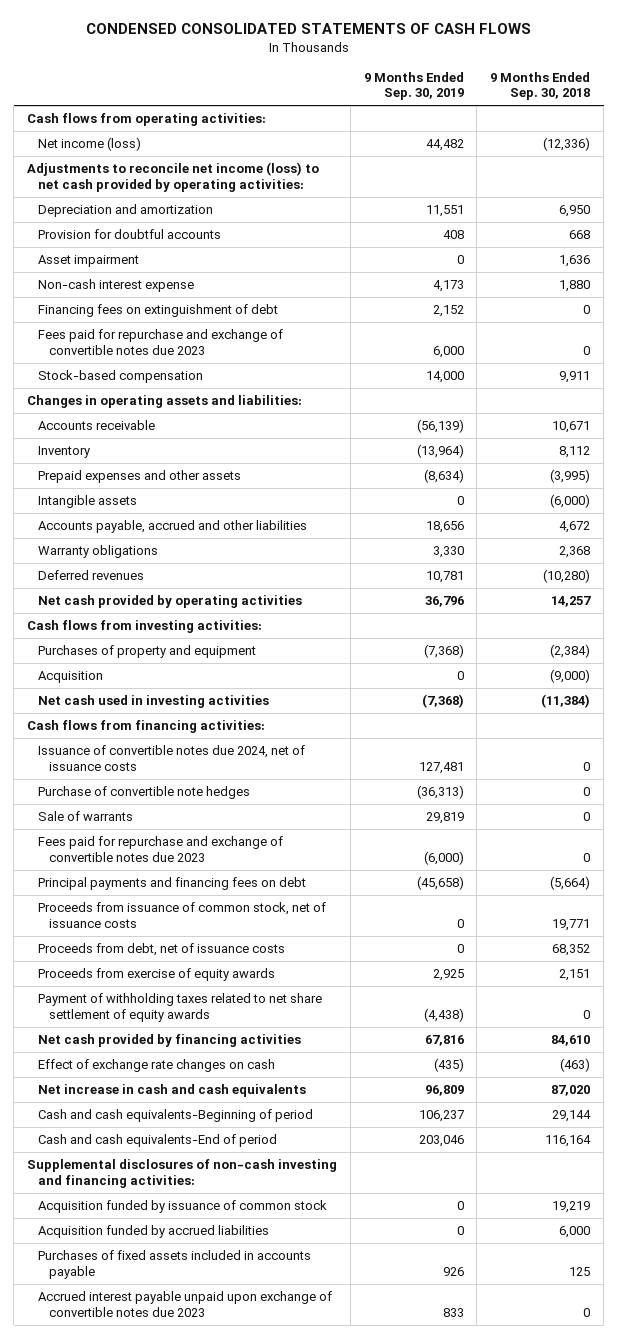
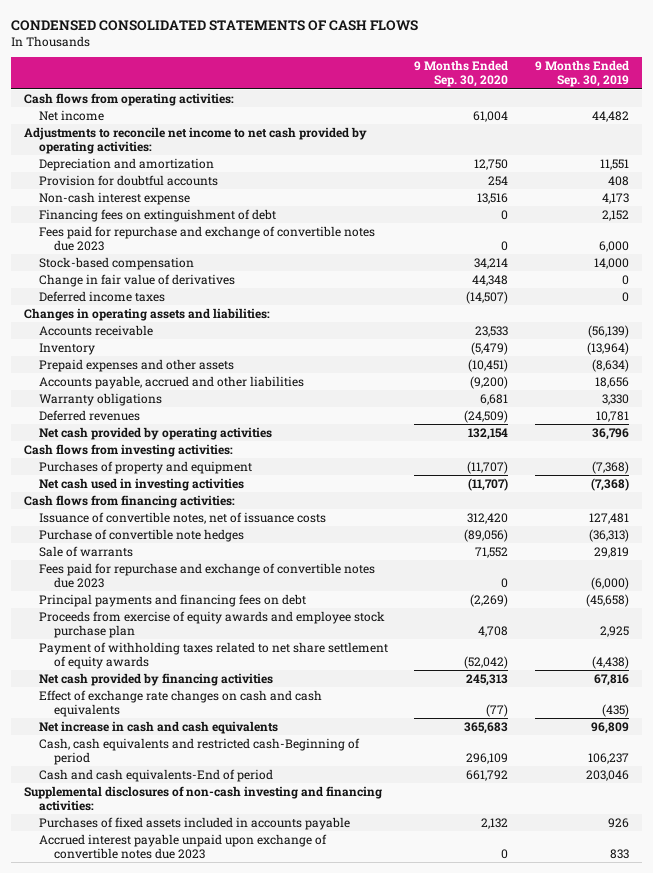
[490,72,591,101] 9 Months Ended Sep. 30, 2018 -> none
none -> [414,60,509,88] 9 Months Ended Sep. 30, 2020
[37,137,141,152] Net income (loss) -> [39,109,105,121] Net income
[27,162,320,192] Adjustments to reconcile net income (loss) to net cash provided by operating activities: -> [24,126,368,154] Adjustments to reconcile net income to net cash provided by operating activities:
[37,255,139,268] Asset impairment -> none
none -> [39,273,236,287] Change in fair value of derivatives
none -> [39,290,166,302] Deferred income taxes
[37,495,137,509] Intangible assets -> none
[37,671,103,684] Acquisition -> none
[37,745,305,771] Issuance of convertible notes due 2024, net of issuance costs -> [39,511,327,524] Issuance of convertible notes, net of issuance costs
[37,902,326,928] Proceeds from issuance of common stock, net of issuance costs -> none
[37,943,285,957] Proceeds from debt, net of issuance costs -> none
[37,968,275,982] Proceeds from exercise of equity awards -> [39,610,386,638] Proceeds from exercise of equity awards and employee stock purchase plan
[37,1059,275,1073] Effect of exchange rate changes on cash -> [39,689,323,717] Effect of exchange rate changes on cash and cash equivalents
[37,1109,313,1123] Cash and cash equivalents-Beginning of period -> [39,737,361,765] Cash, cash equivalents and restricted cash-Beginning of period
[37,1200,327,1214] Acquisition funded by issuance of common stock -> none
[37,1225,269,1239] Acquisition funded by accrued liabilities -> none

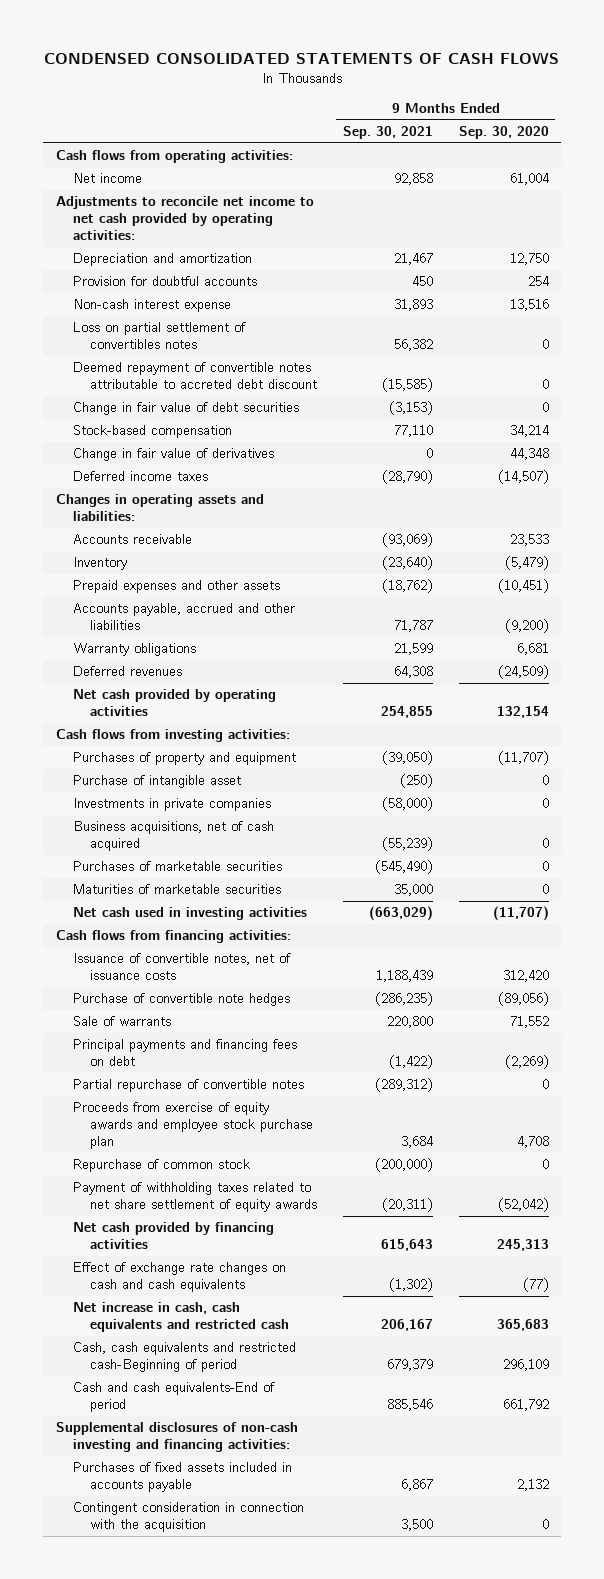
[534,60,629,88] 9 Months Ended Sep. 30, 2019 -> none
none -> [342,126,433,140] Sep. 30, 2021
[39,208,277,222] Financing fees on extinguishment of debt -> none
[39,225,376,251] Fees paid for repurchase and exchange of convertible notes due 2023 -> [72,322,246,350] Loss on partial settlement of convertibles notes
none -> [72,362,318,390] Deemed repayment of convertible notes attributable to accreted debt discount
none -> [72,402,299,416] Change in fair value of debt securities
none -> [72,775,241,789] Purchase of intangible asset
none -> [72,798,271,812] Investments in private companies
none -> [72,821,274,852] Business acquisitions, net of cash acquired
none -> [72,861,282,872] Purchases of marketable securities
none -> [72,884,281,895] Maturities of marketable securities
[39,562,376,588] Fees paid for repurchase and exchange of convertible notes due 2023 -> none
none -> [72,1079,304,1093] Partial repurchase of convertible notes
none -> [72,1159,250,1173] Repurchase of common stock
[39,720,279,734] Net increase in cash and cash equivalents -> [72,1302,290,1333] Net increase in cash, cash equivalents and restricted cash
[39,833,328,859] Accrued interest payable unpaid upon exchange of convertible notes due 2023 -> none
none -> [72,1502,304,1533] Contingent consideration in connection with the acquisition

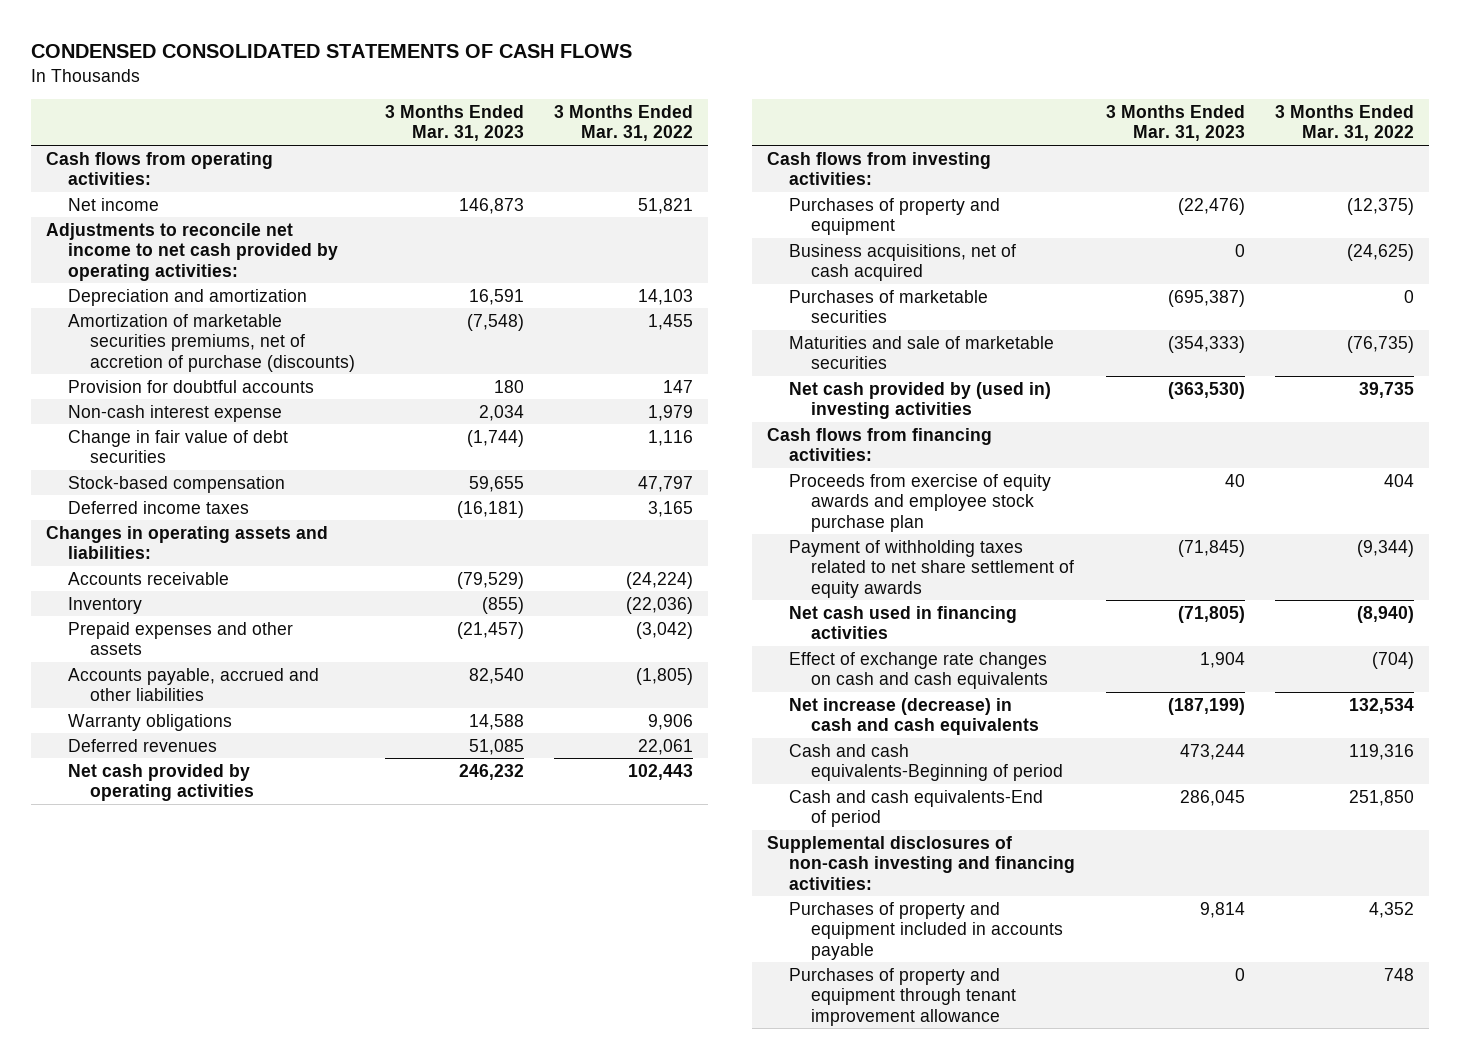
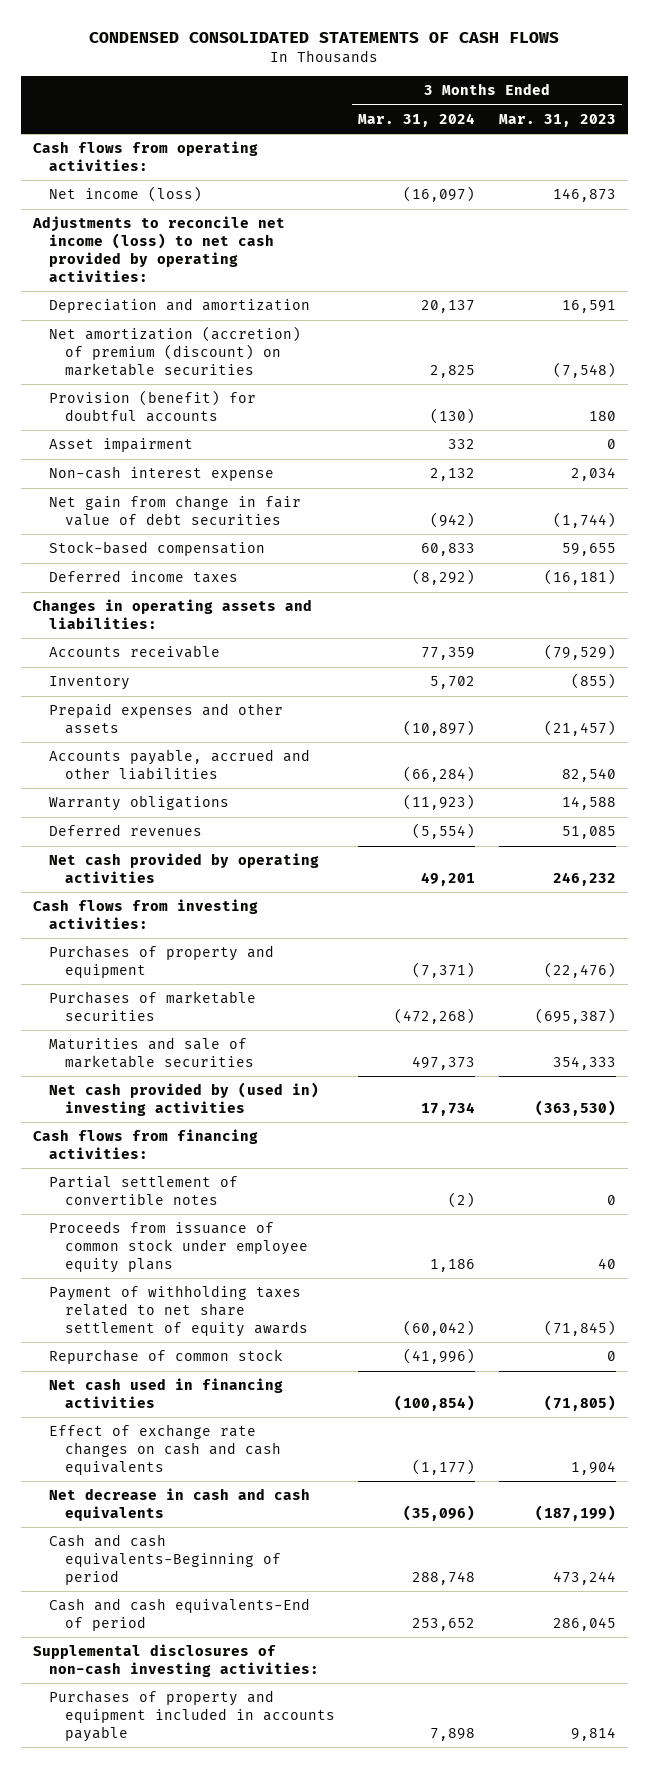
[554,105,694,142] 3 Months Ended Mar. 31, 2022 -> none
none -> [358,112,476,127] Mar. 31, 2024
[68,197,160,211] Net income -> [48,186,202,203] Net income (loss)
[46,222,339,281] Adjustments to reconcile net income to net cash provided by operating activities: -> [31,216,285,282] Adjustments to reconcile net income (loss) to net cash provided by operating activities:
[68,313,356,372] Amortization of marketable securities premiums, net of accretion of purchase (discounts) -> [48,326,301,376] Net amortization (accretion) of premium (discount) on marketable securities
[68,379,315,393] Provision for doubtful accounts -> [48,390,256,423] Provision (benefit) for doubtful accounts
none -> [48,438,193,453] Asset impairment
[68,429,289,464] Change in fair value of debt securities -> [48,495,301,527] Net gain from change in fair value of debt securities
[788,243,1016,282] Business acquisitions, net of cash acquired -> none
[1167,335,1245,353] (354,333) -> [552,1056,616,1071] 354,333
none -> [48,1176,238,1206] Partial settlement of convertible notes
[788,473,1051,532] Proceeds from exercise of equity awards and employee stock purchase plan -> [48,1221,308,1273] Proceeds from issuance of common stock under employee equity plans
none -> [48,1349,283,1365] Repurchase of common stock
[788,697,1039,736] Net increase (decrease) in cash and cash equivalents -> [48,1488,310,1522] Net decrease in cash and cash equivalents
[766,835,1075,890] Supplemental disclosures of non-cash investing and financing activities: -> [32,1644,319,1678] Supplemental disclosures of non-cash investing activities:
[788,967,1016,1026] Purchases of property and equipment through tenant improvement allowance -> none

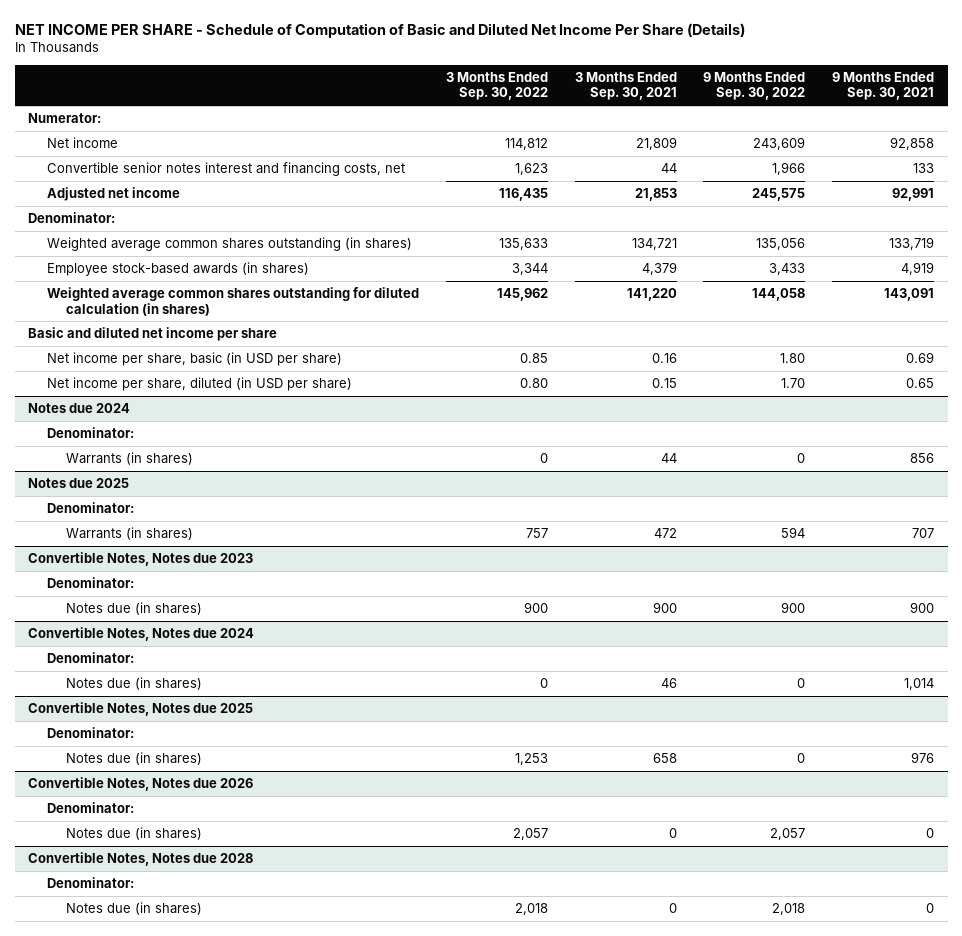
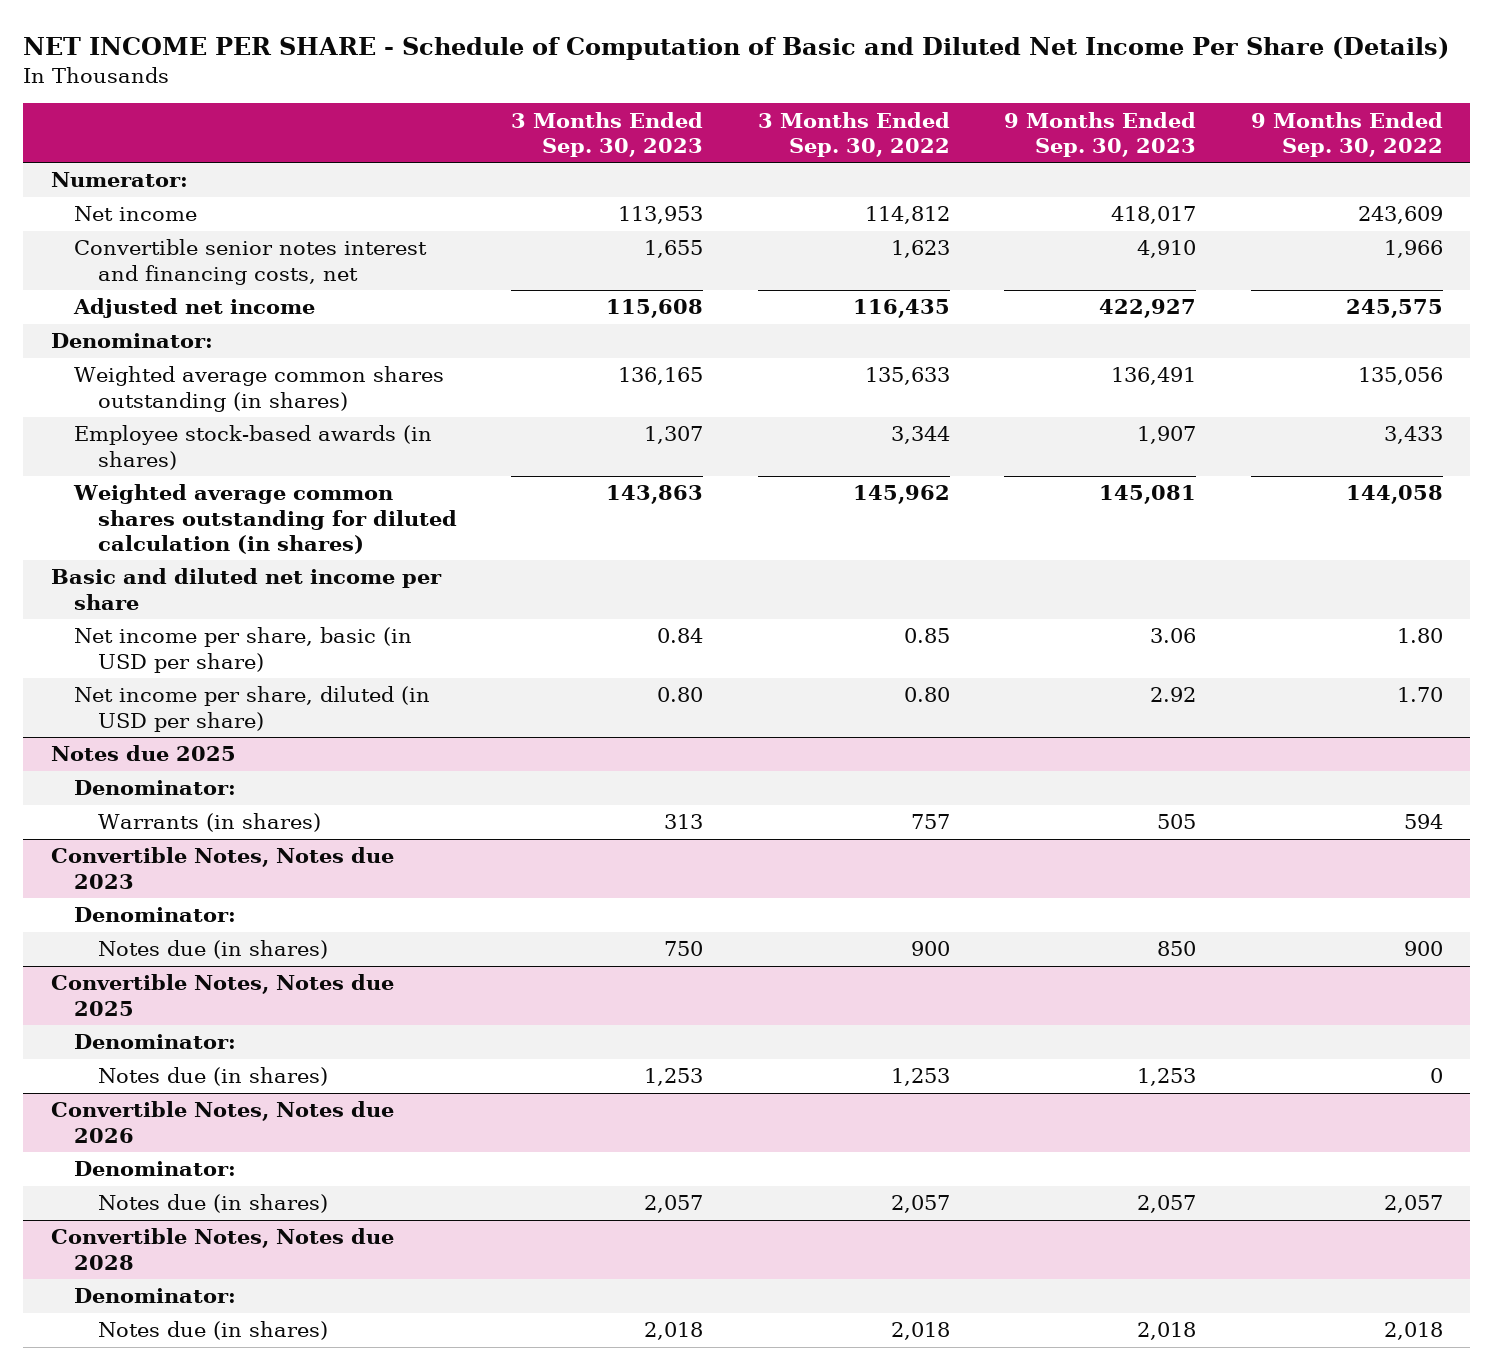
[574,71,677,101] 3 Months Ended Sep. 30, 2021 -> none
[832,71,935,101] 9 Months Ended Sep. 30, 2021 -> none
none -> [511,111,704,158] 3 Months Ended Sep. 30, 2023
none -> [1004,111,1197,158] 9 Months Ended Sep. 30, 2023
[28,403,131,414] Notes due 2024 -> none
[46,427,134,439] Denominator: -> none
[65,452,193,466] Warrants (in shares) -> none
[28,627,255,642] Convertible Notes, Notes due 2024 -> none
[46,652,134,664] Denominator: -> none
[65,677,202,691] Notes due (in shares) -> none

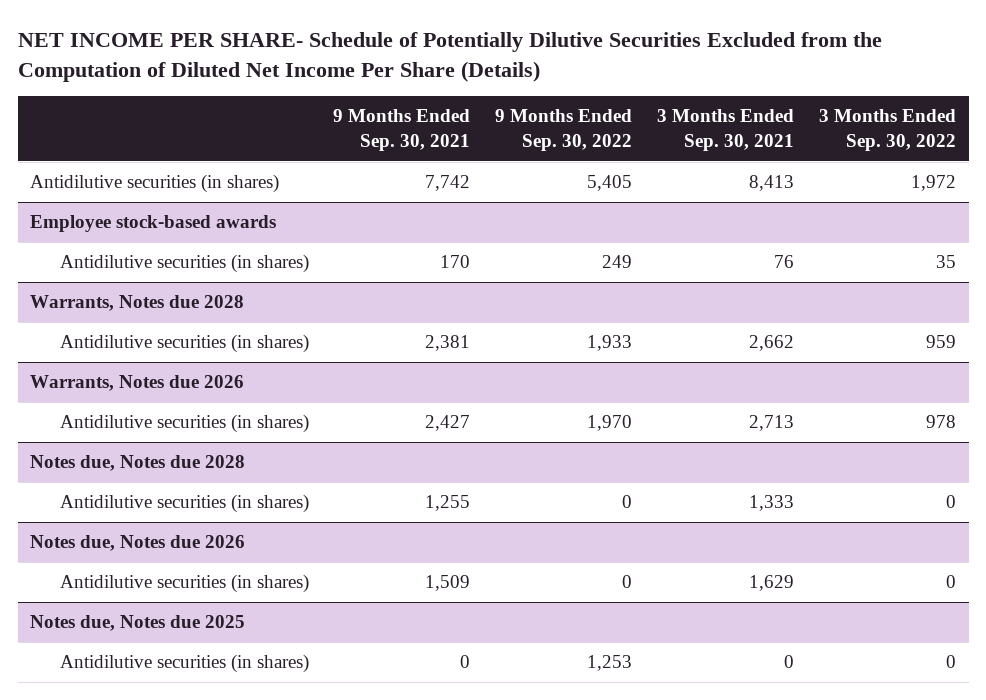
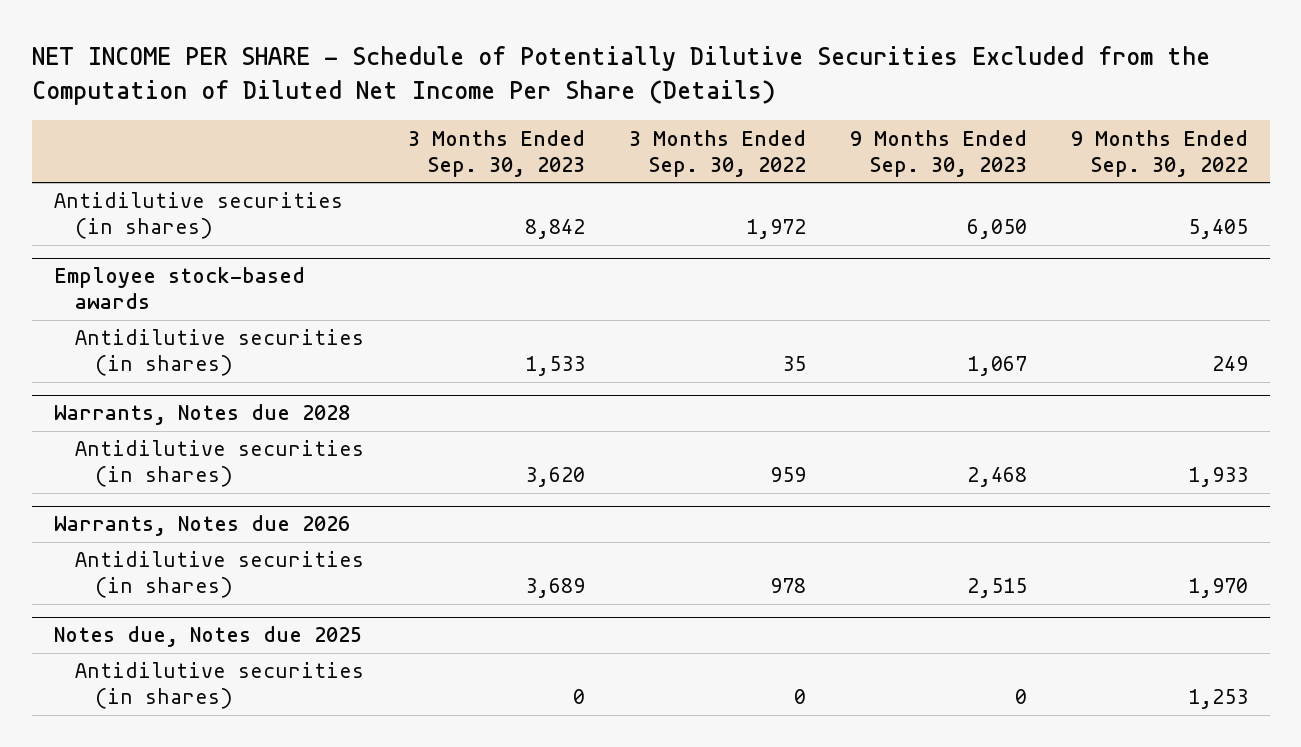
[17,32,882,82] NET INCOME PER SHARE- Schedule of Potentially Dilutive Securities Excluded from the Computation of Diluted Net Income Per Share (Details) -> [31,46,1210,105] NET INCOME PER SHARE - Schedule of Potentially Dilutive Securities Excluded from the Computation of Diluted Net Income Per Share (Details)
[333,109,471,151] 9 Months Ended Sep. 30, 2021 -> none
[657,109,795,151] 3 Months Ended Sep. 30, 2021 -> none
none -> [407,129,585,177] 3 Months Ended Sep. 30, 2023
none -> [849,129,1027,177] 9 Months Ended Sep. 30, 2023
[29,455,245,472] Notes due, Notes due 2028 -> none
[59,494,309,514] Antidilutive securities (in shares) -> none
[29,535,245,552] Notes due, Notes due 2026 -> none
[59,574,309,594] Antidilutive securities (in shares) -> none

